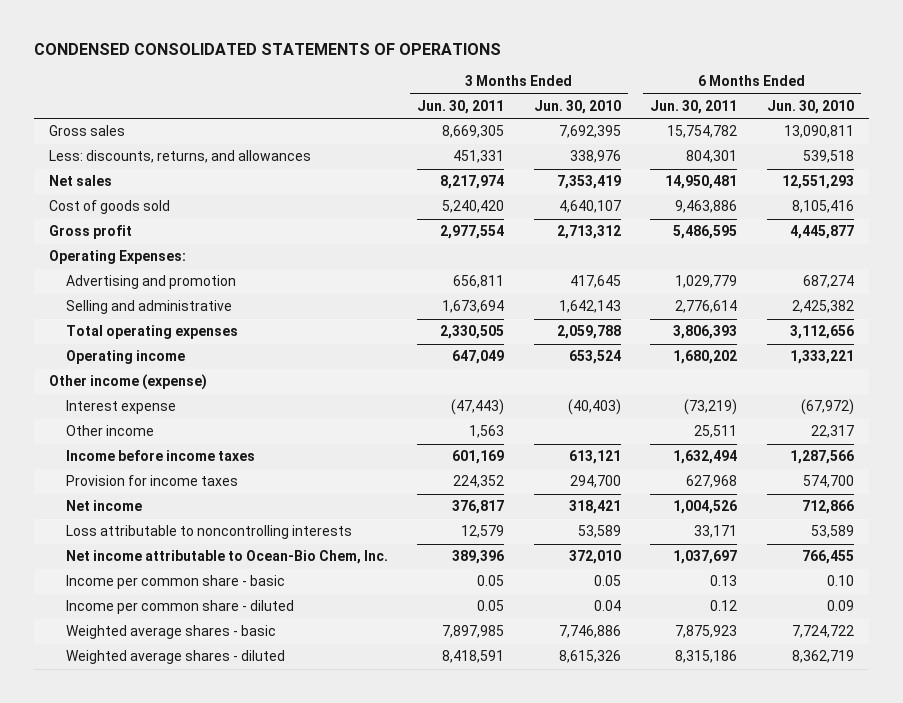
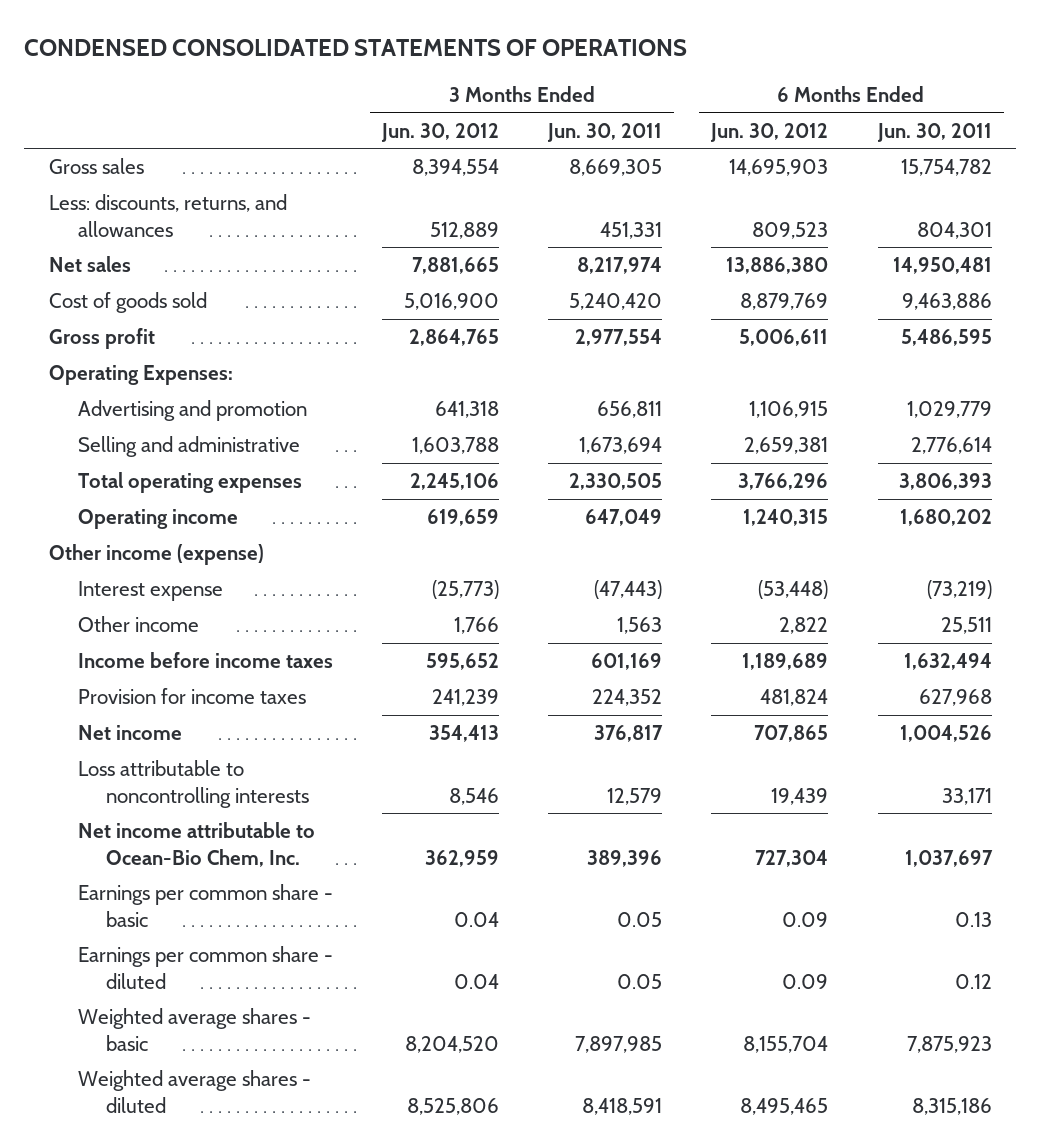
[533,99,621,114] Jun. 30, 2010 -> none
[766,99,854,114] Jun. 30, 2010 -> none
none -> [380,122,499,142] Jun. 30, 2012
none -> [710,122,829,142] Jun. 30, 2012
[65,575,285,590] Income per common share - basic -> [77,884,333,927] Earnings per common share - basic
[65,600,294,615] Income per common share - diluted -> [77,946,333,989] Earnings per common share - diluted

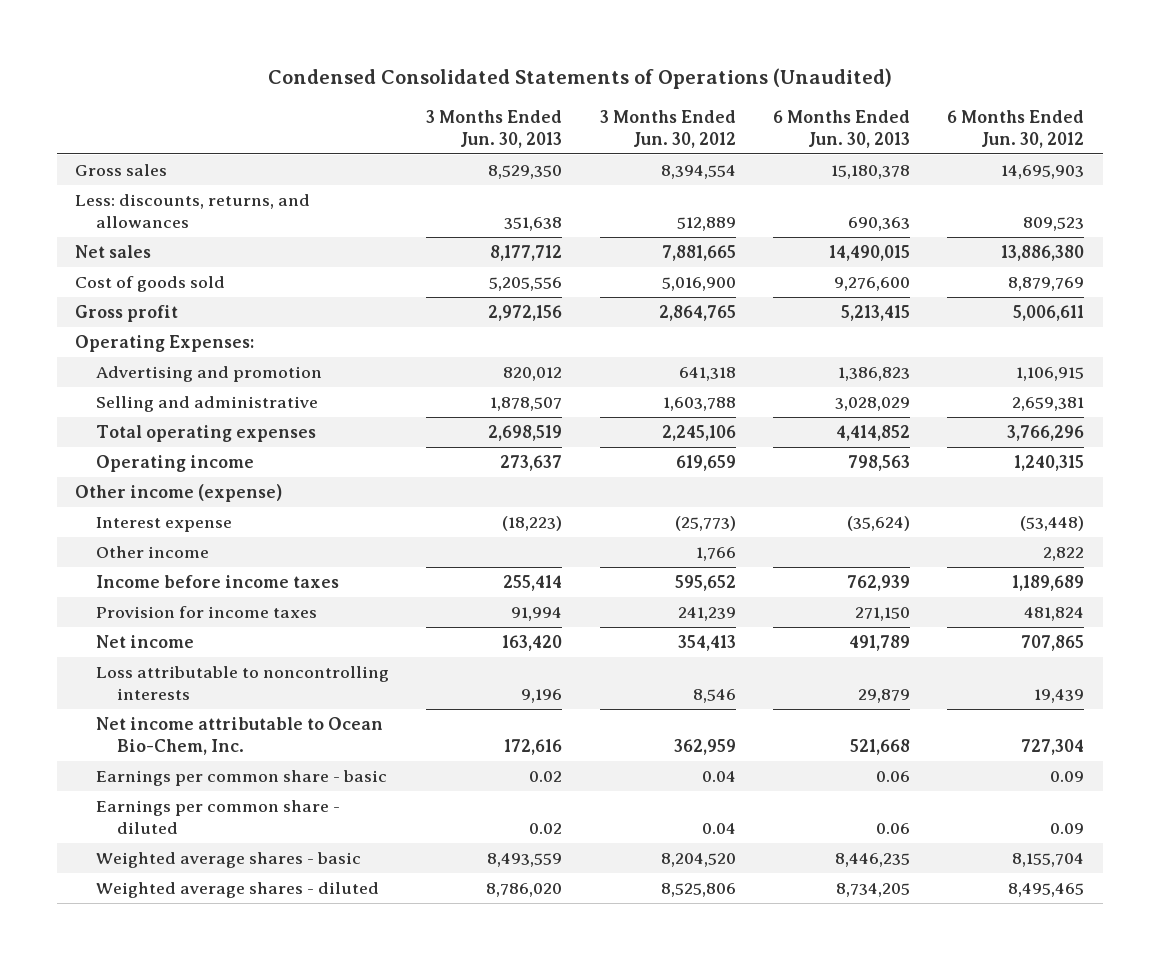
[24,39,688,57] CONDENSED CONSOLIDATED STATEMENTS OF OPERATIONS -> [267,67,892,89] Condensed Consolidated Statements of Operations (Unaudited)
[547,122,663,142] Jun. 30, 2011 -> none
[876,122,992,142] Jun. 30, 2011 -> none
none -> [426,109,563,148] 3 Months Ended Jun. 30, 2013
none -> [773,109,911,148] 6 Months Ended Jun. 30, 2013
[77,822,315,867] Net income attributable to Ocean-Bio Chem, Inc. -> [96,717,384,756] Net income attributable to Ocean Bio-Chem, Inc.

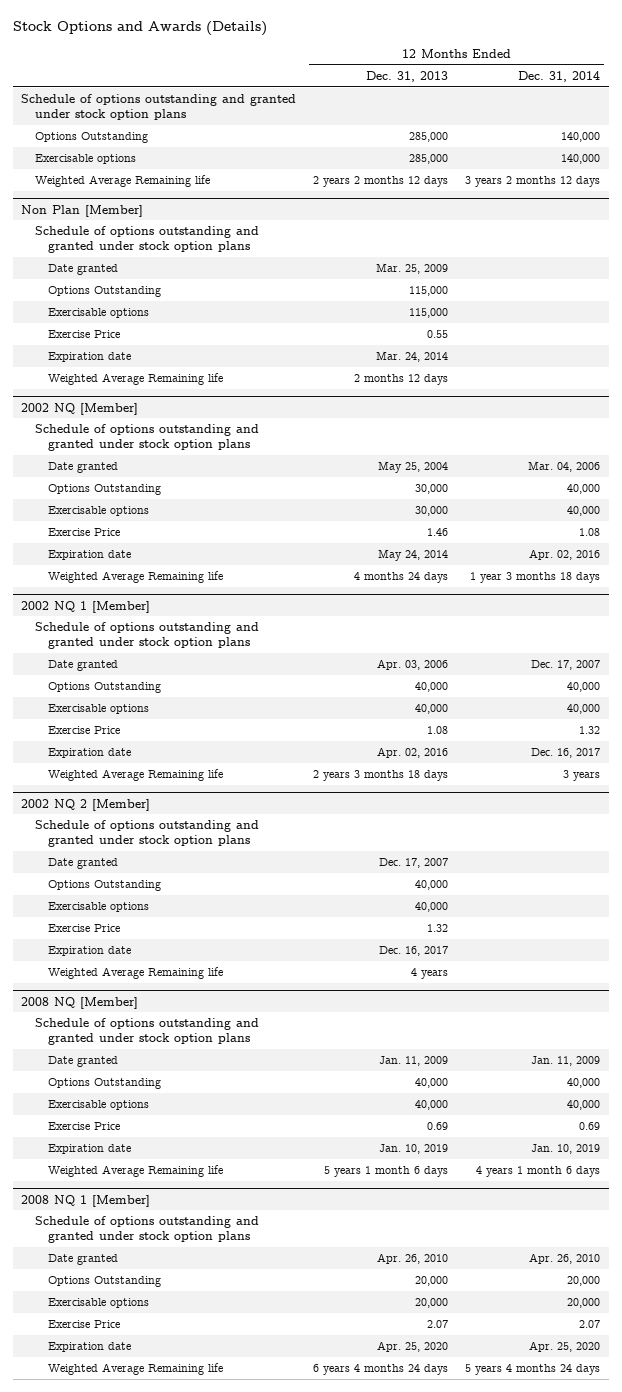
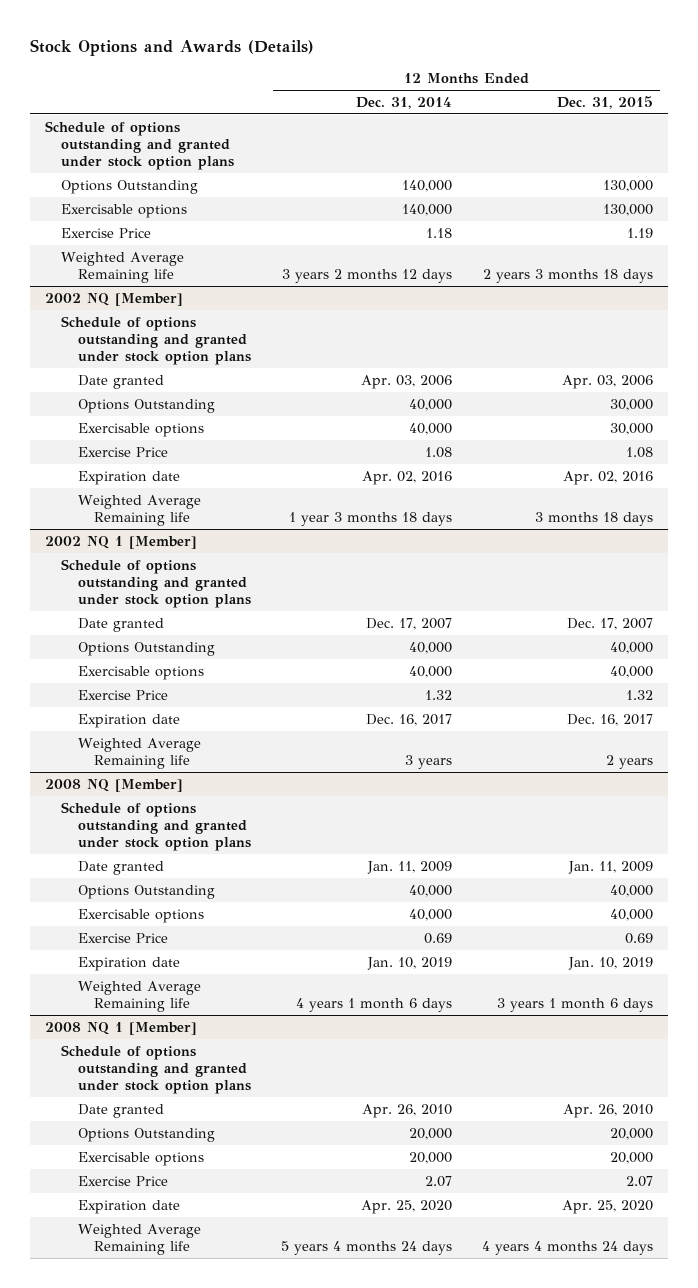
[366,70,449,82] Dec. 31, 2013 -> none
none -> [556,96,653,110] Dec. 31, 2015
none -> [61,227,152,238] Exercise Price
[21,204,144,217] Non Plan [Member] -> none
[34,226,259,253] Schedule of options outstanding and granted under stock option plans -> none
[48,264,119,276] Date granted -> none
[48,286,162,298] Options Outstanding -> none
[48,308,150,319] Exercisable options -> none
[48,330,121,339] Exercise Price -> none
[48,352,132,363] Expiration date -> none
[48,373,224,386] Weighted Average Remaining life -> none
[528,461,601,473] Mar. 04, 2006 -> [360,374,452,389] Apr. 03, 2006
[21,798,151,811] 2002 NQ 2 [Member] -> none
[34,820,259,847] Schedule of options outstanding and granted under stock option plans -> none
[48,858,119,870] Date granted -> none
[48,880,162,892] Options Outstanding -> none
[48,902,150,913] Exercisable options -> none
[48,924,121,933] Exercise Price -> none
[48,946,132,957] Expiration date -> none
[48,967,224,980] Weighted Average Remaining life -> none

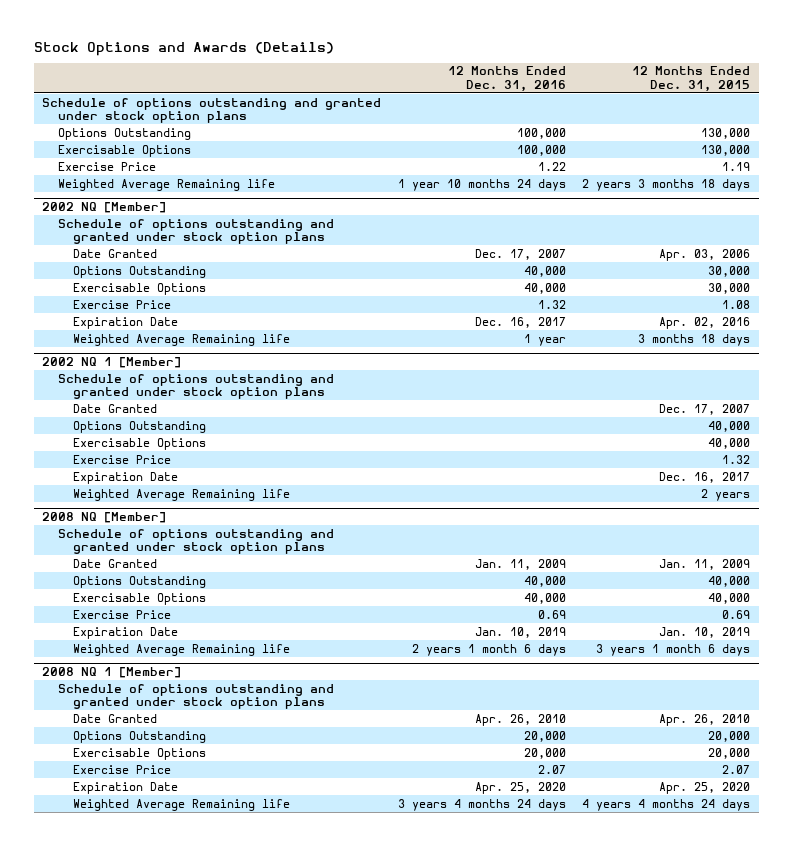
[355,97,452,110] Dec. 31, 2014 -> none
none -> [447,66,566,92] 12 Months Ended Dec. 31, 2016
[61,203,188,218] Exercisable options -> [57,144,191,157] Exercisable Options
[77,374,164,389] Date granted -> [72,248,157,258] Date Granted
[77,422,204,437] Exercisable options -> [72,282,206,295] Exercisable Options
[77,470,180,485] Expiration date -> [72,316,178,329] Expiration Date
[77,617,164,632] Date granted -> [72,403,157,413] Date Granted
[77,665,204,680] Exercisable options -> [72,437,206,450] Exercisable Options
[77,713,180,728] Expiration date -> [72,471,178,484] Expiration Date
[77,860,164,875] Date granted -> [72,558,157,568] Date Granted
[77,908,204,923] Exercisable options -> [72,592,206,605] Exercisable Options
[77,956,180,971] Expiration date -> [72,626,178,639] Expiration Date
[77,1103,164,1118] Date granted -> [72,713,157,723] Date Granted
[77,1151,204,1166] Exercisable options -> [72,747,206,760] Exercisable Options
[77,1199,180,1214] Expiration date -> [72,781,178,794] Expiration Date

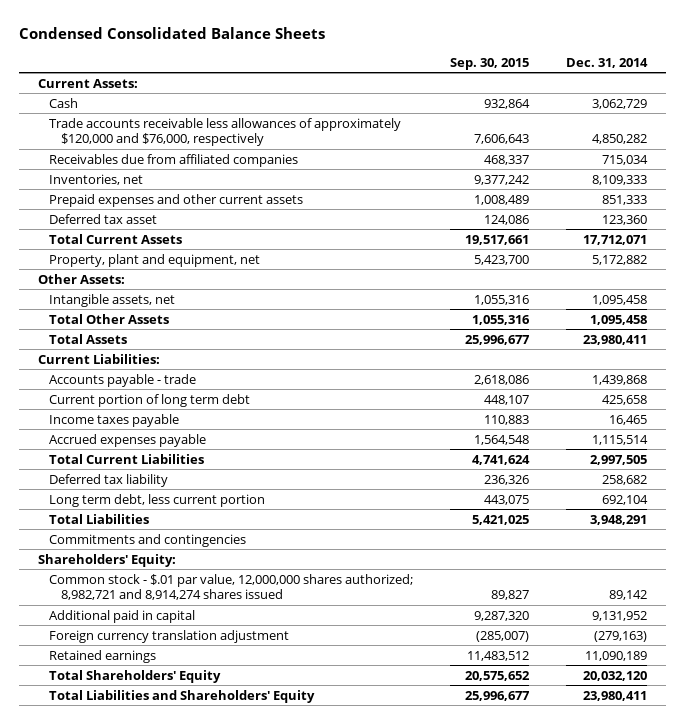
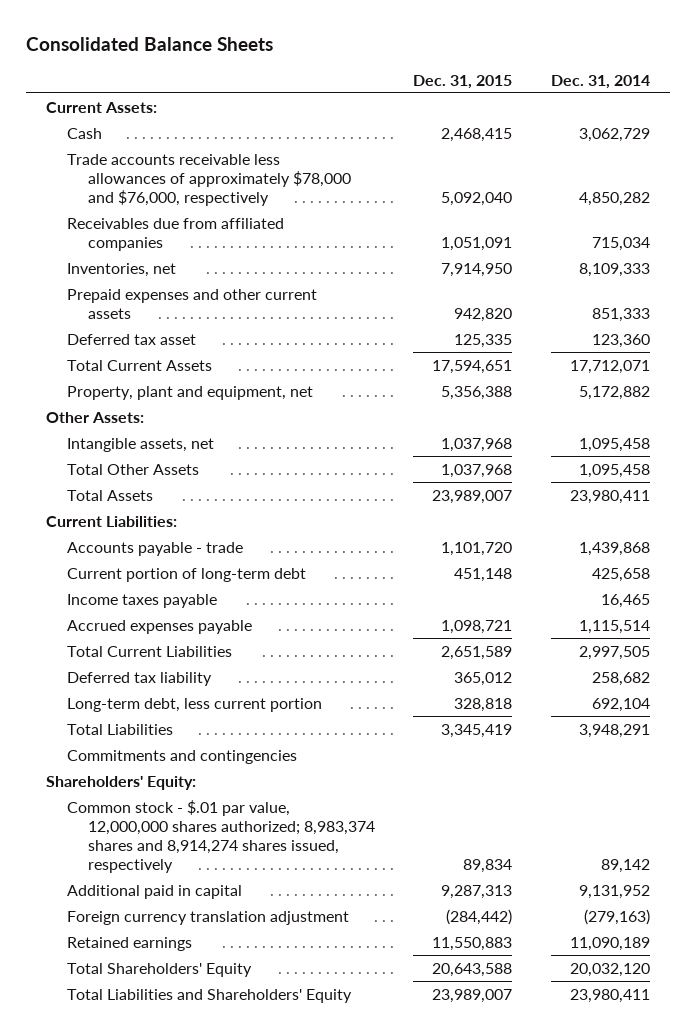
[19,27,326,40] Condensed Consolidated Balance Sheets -> [26,37,274,52] Consolidated Balance Sheets
[450,57,530,70] Sep. 30, 2015 -> none
none -> [413,75,513,90] Dec. 31, 2015
[49,117,402,147] Trade accounts receivable less allowances of approximately $120,000 and $76,000, respectively -> [66,153,351,206] Trade accounts receivable less allowances of approximately $78,000 and $76,000, respectively
[49,393,251,407] Current portion of long term debt -> [66,567,306,582] Current portion of long-term debt
[49,493,266,507] Long term debt, less current portion -> [66,697,322,712] Long-term debt, less current portion
[49,573,414,601] Common stock - $.01 par value, 12,000,000 shares authorized; 8,982,721 and 8,914,274 shares issued -> [66,799,375,873] Common stock - $.01 par value, 12,000,000 shares authorized; 8,983,374 shares and 8,914,274 shares issued, respectively

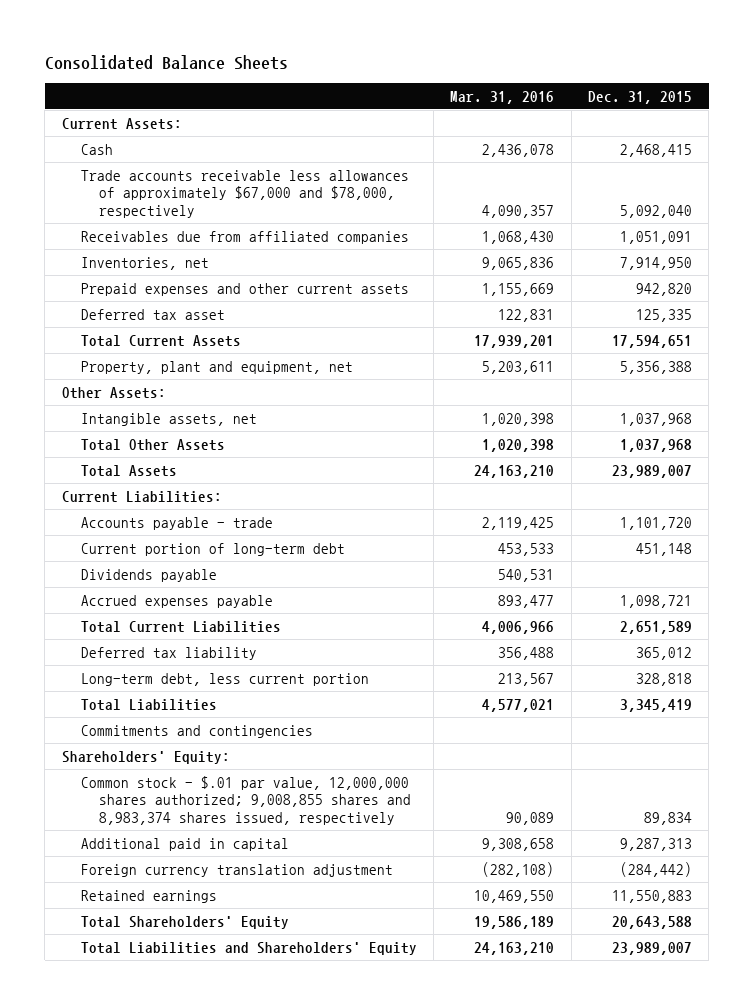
[551,75,651,90] Dec. 31, 2014 -> none
none -> [450,90,555,104] Mar. 31, 2016
[66,153,351,206] Trade accounts receivable less allowances of approximately $78,000 and $76,000, respectively -> [80,169,409,218] Trade accounts receivable less allowances of approximately $67,000 and $78,000, respectively
[66,593,217,608] Income taxes payable -> none
none -> [80,568,217,582] Dividends payable
[66,799,375,873] Common stock - $.01 par value, 12,000,000 shares authorized; 8,983,374 shares and 8,914,274 shares issued, respectively -> [80,775,412,825] Common stock - $.01 par value, 12,000,000 shares authorized; 9,008,855 shares and 8,983,374 shares issued, respectively

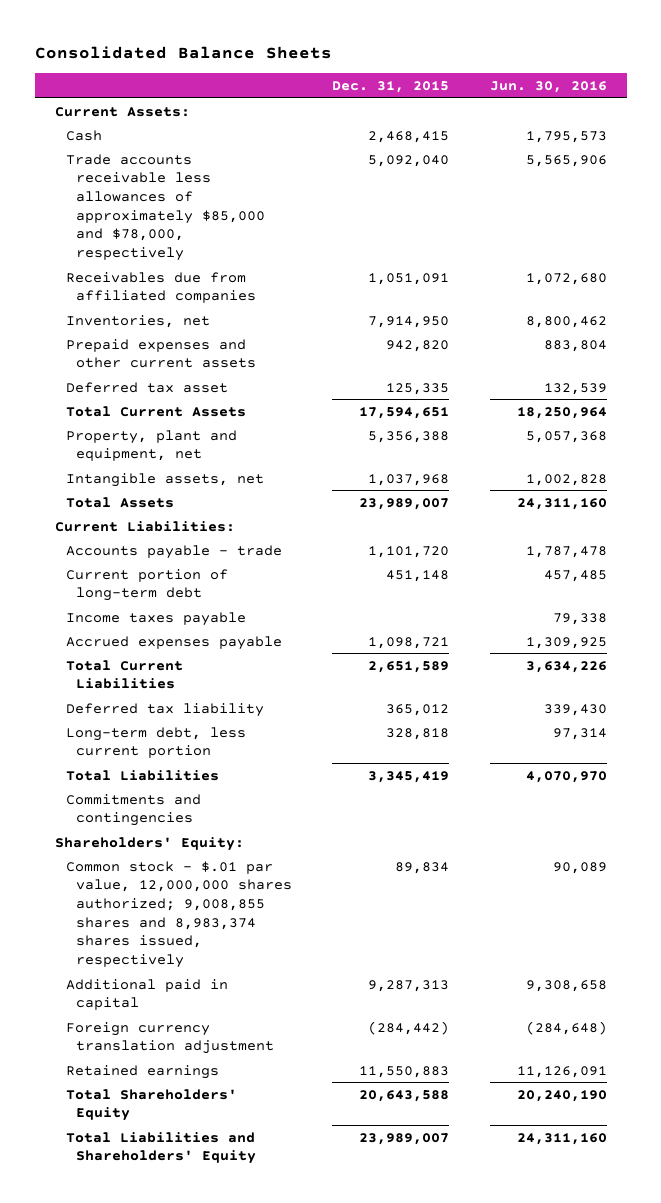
[450,90,555,104] Mar. 31, 2016 -> none
none -> [489,80,607,93] Jun. 30, 2016
[80,169,409,218] Trade accounts receivable less allowances of approximately $67,000 and $78,000, respectively -> [65,153,266,262] Trade accounts receivable less allowances of approximately $85,000 and $78,000, respectively
[61,386,166,399] Other Assets: -> none
[80,438,225,451] Total Other Assets -> none
[80,568,217,582] Dividends payable -> none
none -> [65,611,246,626] Income taxes payable

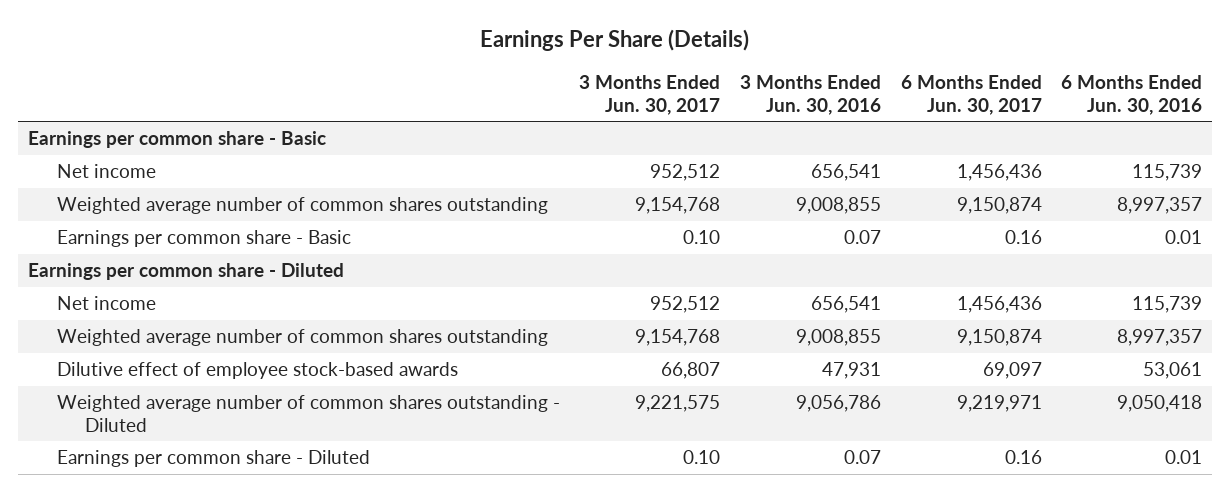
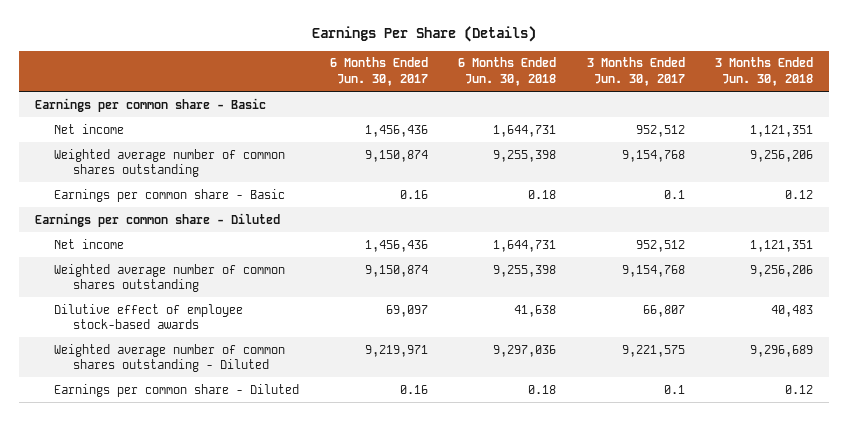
[739,74,881,115] 3 Months Ended Jun. 30, 2016 -> none
[1061,74,1203,115] 6 Months Ended Jun. 30, 2016 -> none
none -> [458,57,557,86] 6 Months Ended Jun. 30, 2018
none -> [715,57,814,86] 3 Months Ended Jun. 30, 2018
[683,229,721,244] 0.10 -> [663,189,685,199] 0.1
[683,449,721,464] 0.10 -> [663,384,685,394] 0.1

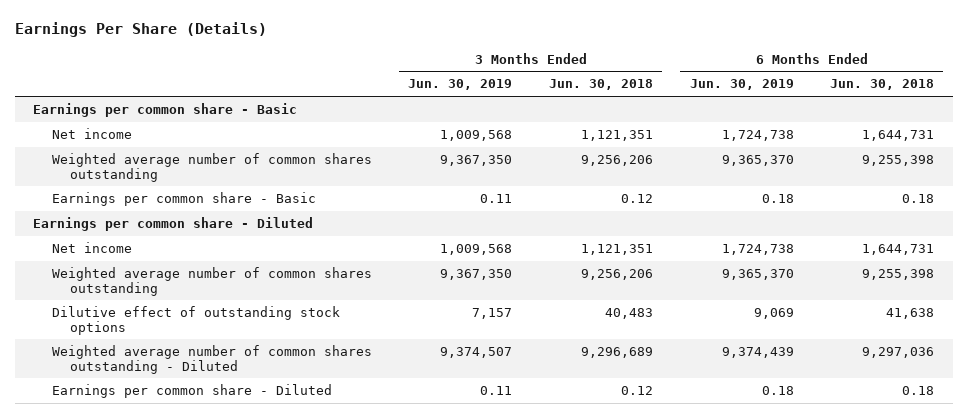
[329,57,428,86] 6 Months Ended Jun. 30, 2017 -> none
[586,57,685,86] 3 Months Ended Jun. 30, 2017 -> none
none -> [408,79,513,91] Jun. 30, 2019
none -> [689,79,794,91] Jun. 30, 2019
[54,303,244,330] Dilutive effect of employee stock-based awards -> [51,305,340,335] Dilutive effect of outstanding stock options

